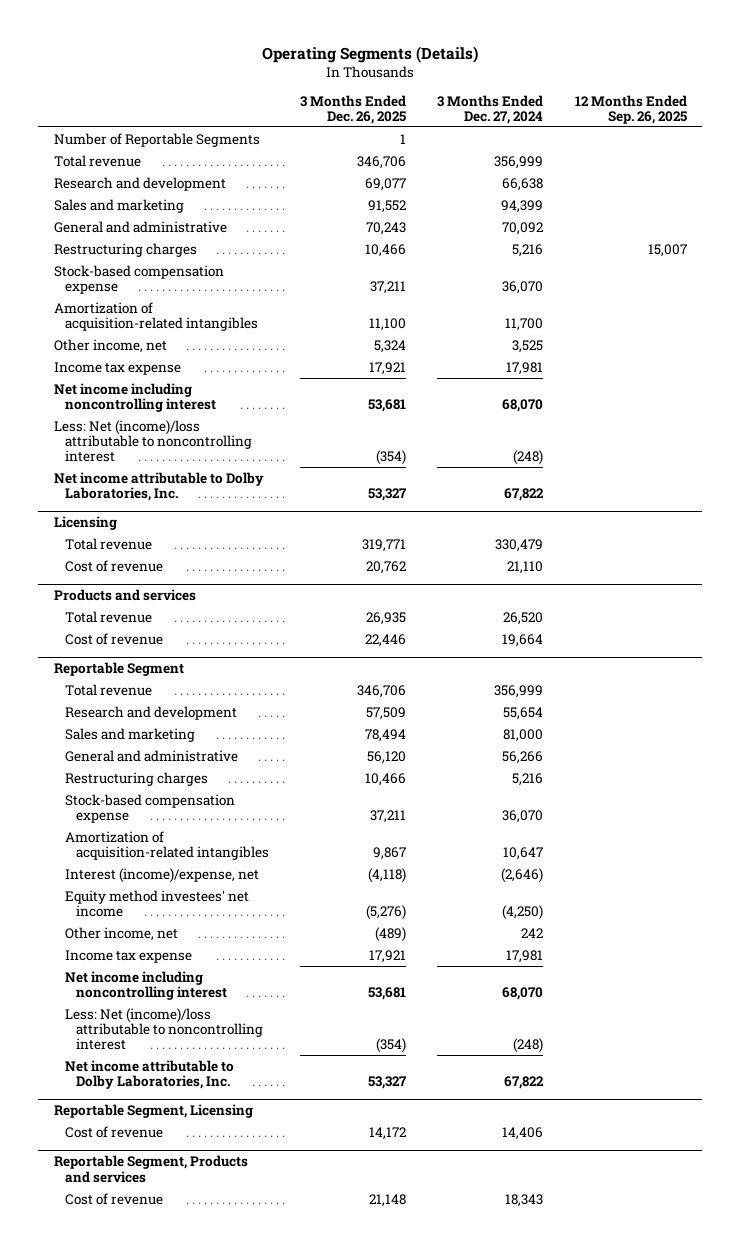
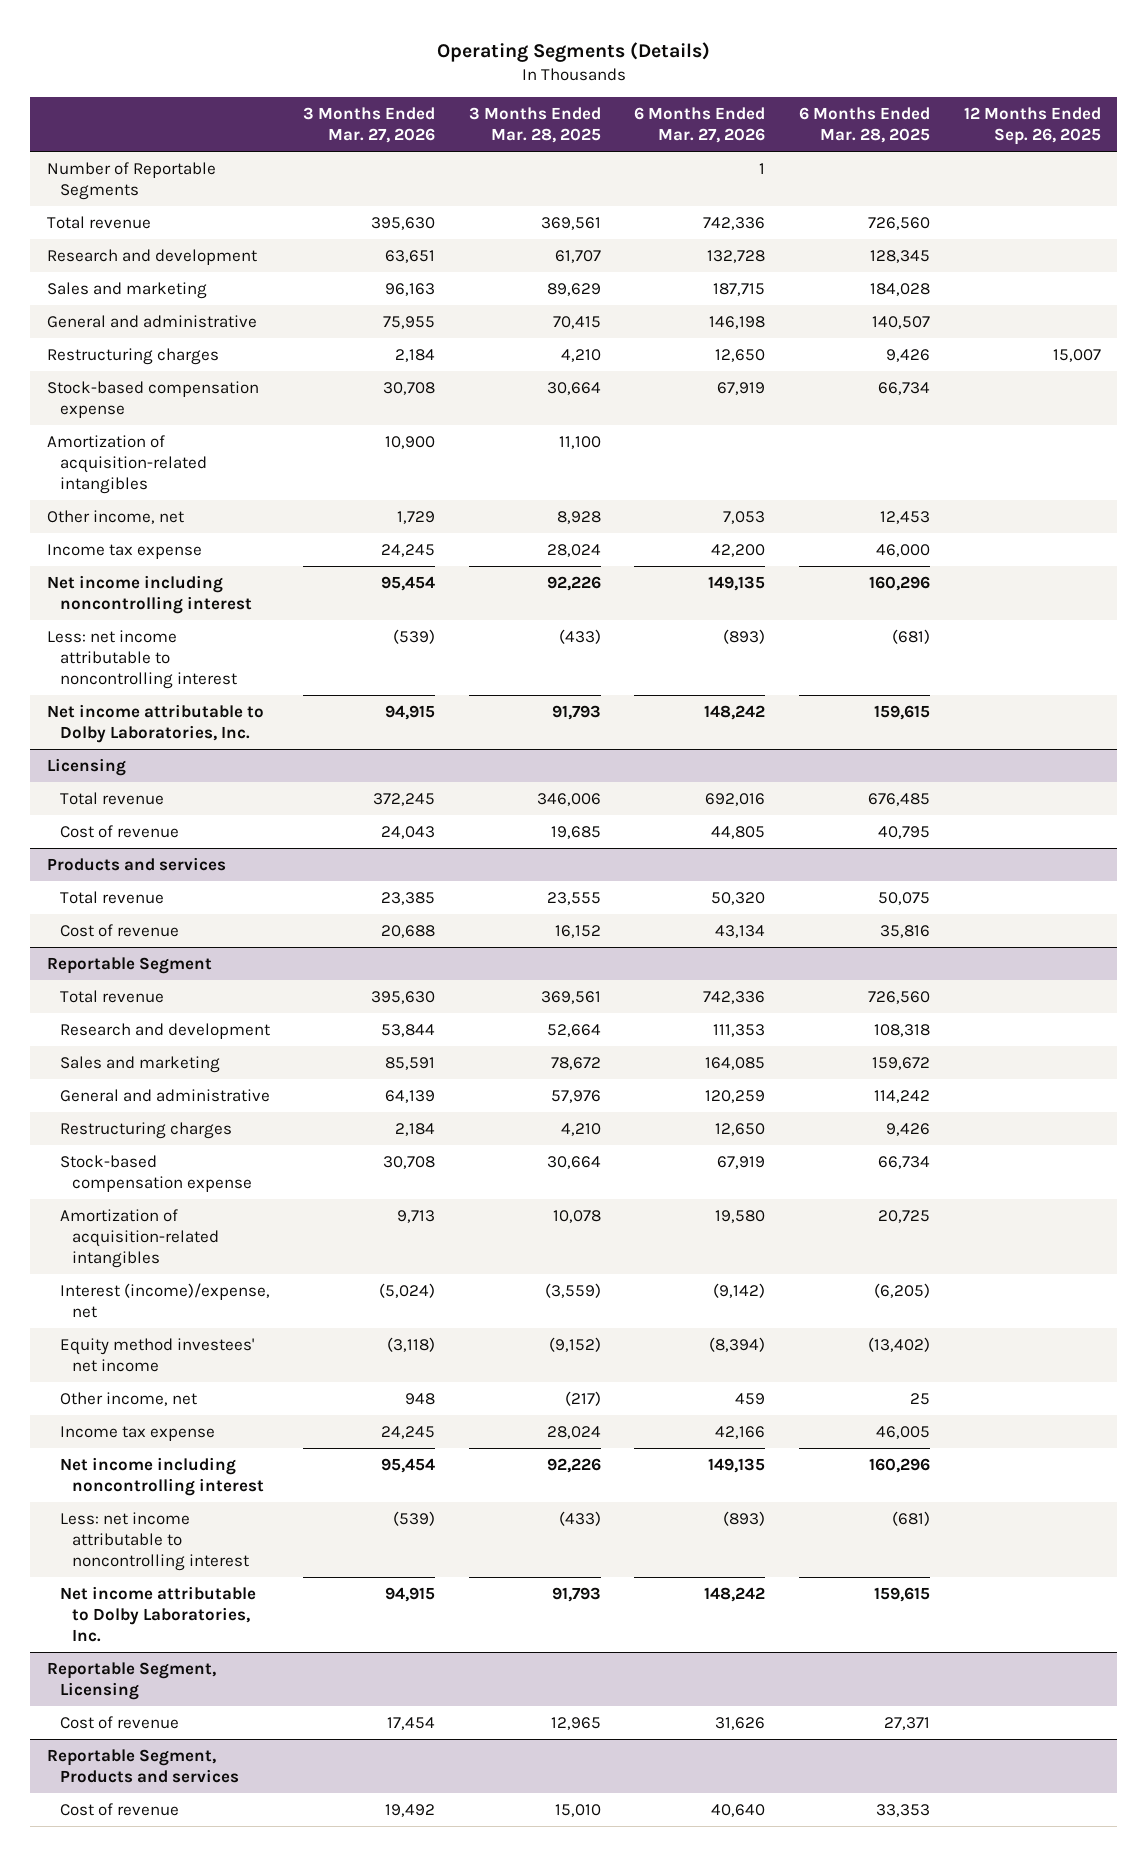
[300,94,407,124] 3 Months Ended Dec. 26, 2025 -> none
[437,94,544,124] 3 Months Ended Dec. 27, 2024 -> none
none -> [303,107,436,144] 3 Months Ended Mar. 27, 2026
none -> [468,107,601,144] 3 Months Ended Mar. 28, 2025
none -> [634,107,766,144] 6 Months Ended Mar. 27, 2026
none -> [799,107,931,144] 6 Months Ended Mar. 28, 2025
[53,419,252,463] Less: Net (income)/loss attributable to noncontrolling interest -> [47,629,237,690] Less: net income attributable to noncontrolling interest
[64,1007,264,1051] Less: Net (income)/loss attributable to noncontrolling interest -> [59,1511,250,1572] Less: net income attributable to noncontrolling interest

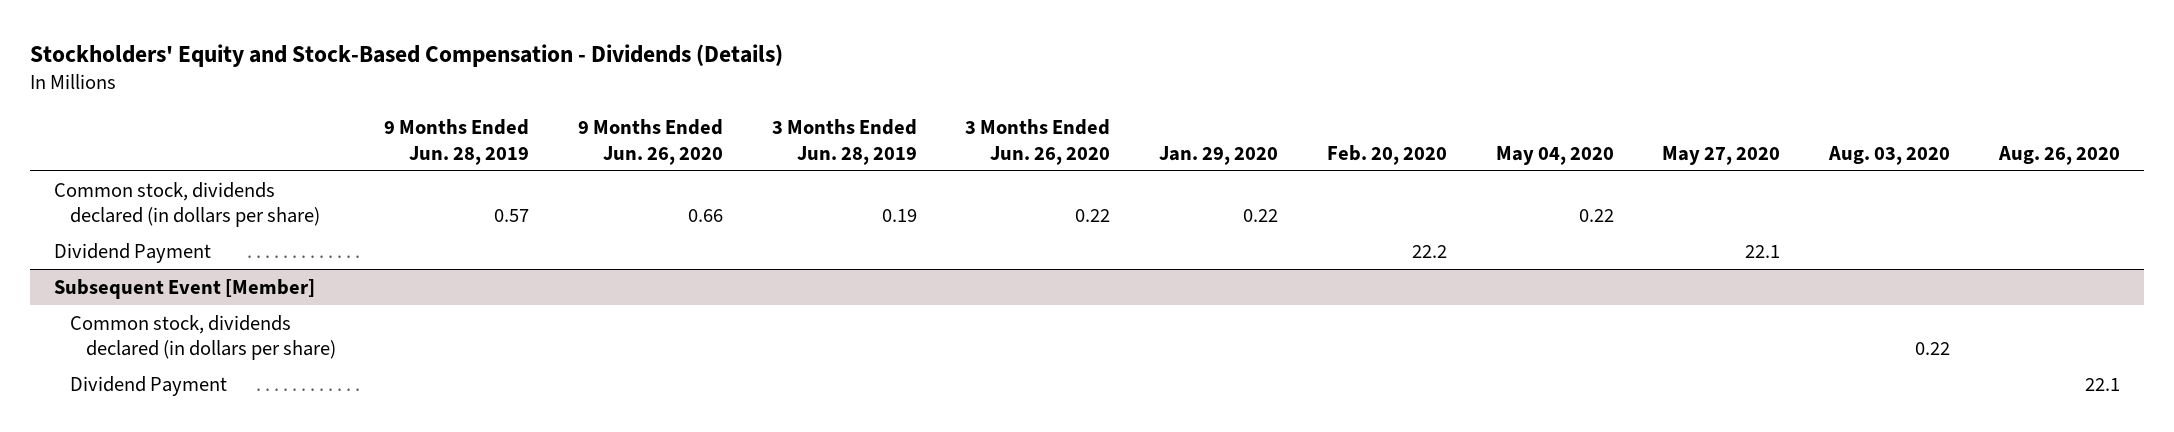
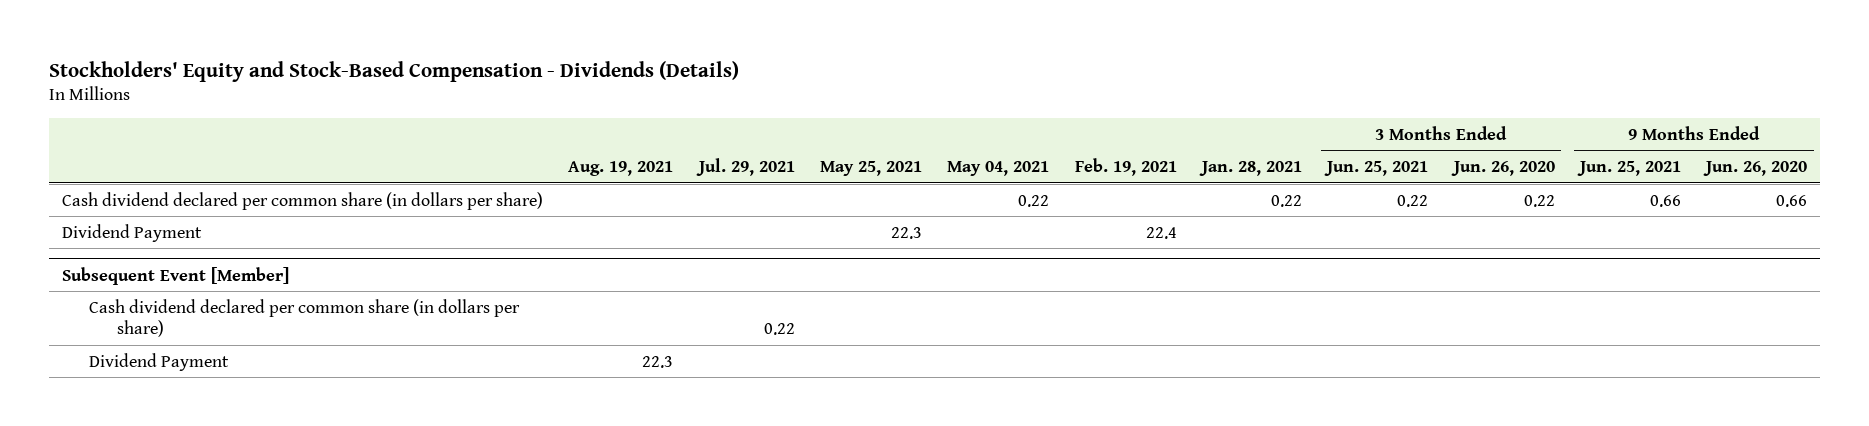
[384,119,530,165] 9 Months Ended Jun. 28, 2019 -> none
[771,119,917,165] 3 Months Ended Jun. 28, 2019 -> none
[1159,145,1279,165] Jan. 29, 2020 -> none
[1326,144,1447,165] Feb. 20, 2020 -> none
[1495,145,1614,165] May 04, 2020 -> none
[1662,145,1781,165] May 27, 2020 -> none
[1828,145,1951,165] Aug. 03, 2020 -> none
[1997,145,2120,165] Aug. 26, 2020 -> none
none -> [568,161,674,177] Aug. 19, 2021
none -> [695,158,795,177] Jul. 29, 2021
none -> [819,161,922,177] May 25, 2021
none -> [947,161,1050,177] May 04, 2021
none -> [1074,158,1177,177] Feb. 19, 2021
none -> [1198,161,1302,177] Jan. 28, 2021
none -> [1324,161,1429,177] Jun. 25, 2021
none -> [1576,161,1681,177] Jun. 25, 2021
[54,181,320,227] Common stock, dividends declared (in dollars per share) -> [61,191,543,210] Cash dividend declared per common share (in dollars per share)
[69,314,336,360] Common stock, dividends declared (in dollars per share) -> [89,298,521,338] Cash dividend declared per common share (in dollars per share)

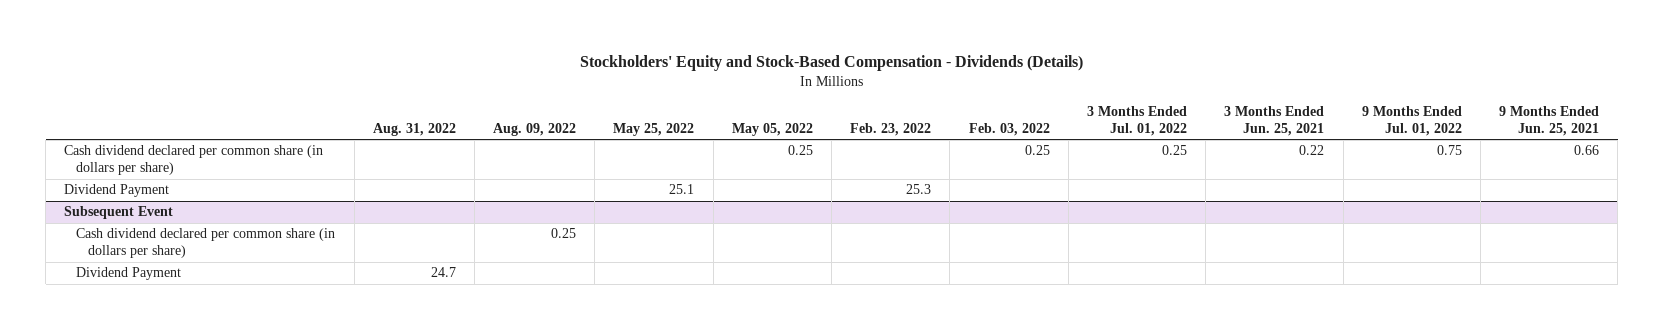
[568,161,674,177] Aug. 19, 2021 -> none
[695,158,795,177] Jul. 29, 2021 -> none
[819,161,922,177] May 25, 2021 -> none
[947,161,1050,177] May 04, 2021 -> none
[1074,158,1177,177] Feb. 19, 2021 -> none
[1198,161,1302,177] Jan. 28, 2021 -> none
[1450,161,1555,177] Jun. 26, 2020 -> none
[1703,161,1808,177] Jun. 26, 2020 -> none
none -> [372,122,456,136] Aug. 31, 2022
none -> [493,122,577,136] Aug. 09, 2022
none -> [613,122,695,136] May 25, 2022
none -> [731,122,813,136] May 05, 2022
none -> [850,122,932,136] Feb. 23, 2022
none -> [968,122,1050,136] Feb. 03, 2022
none -> [1087,105,1188,136] 3 Months Ended Jul. 01, 2022
none -> [1361,105,1462,136] 9 Months Ended Jul. 01, 2022
[61,266,289,285] Subsequent Event [Member] -> [64,206,174,220] Subsequent Event

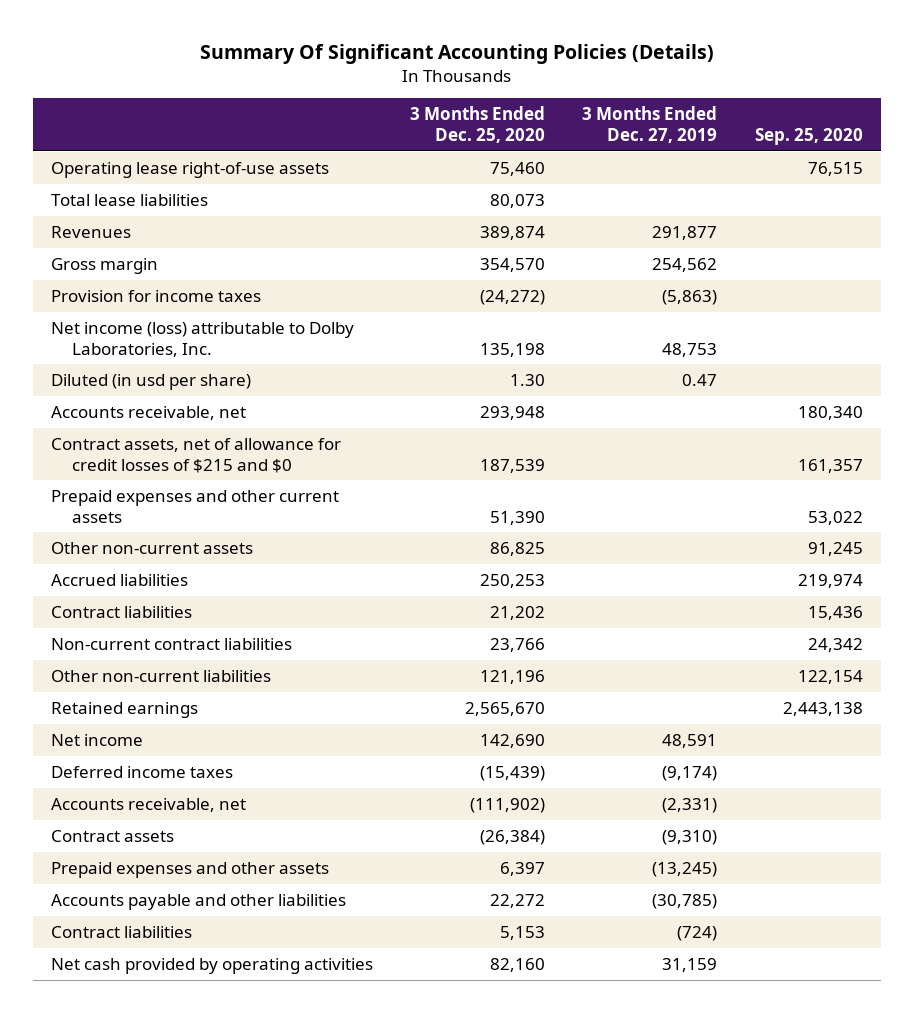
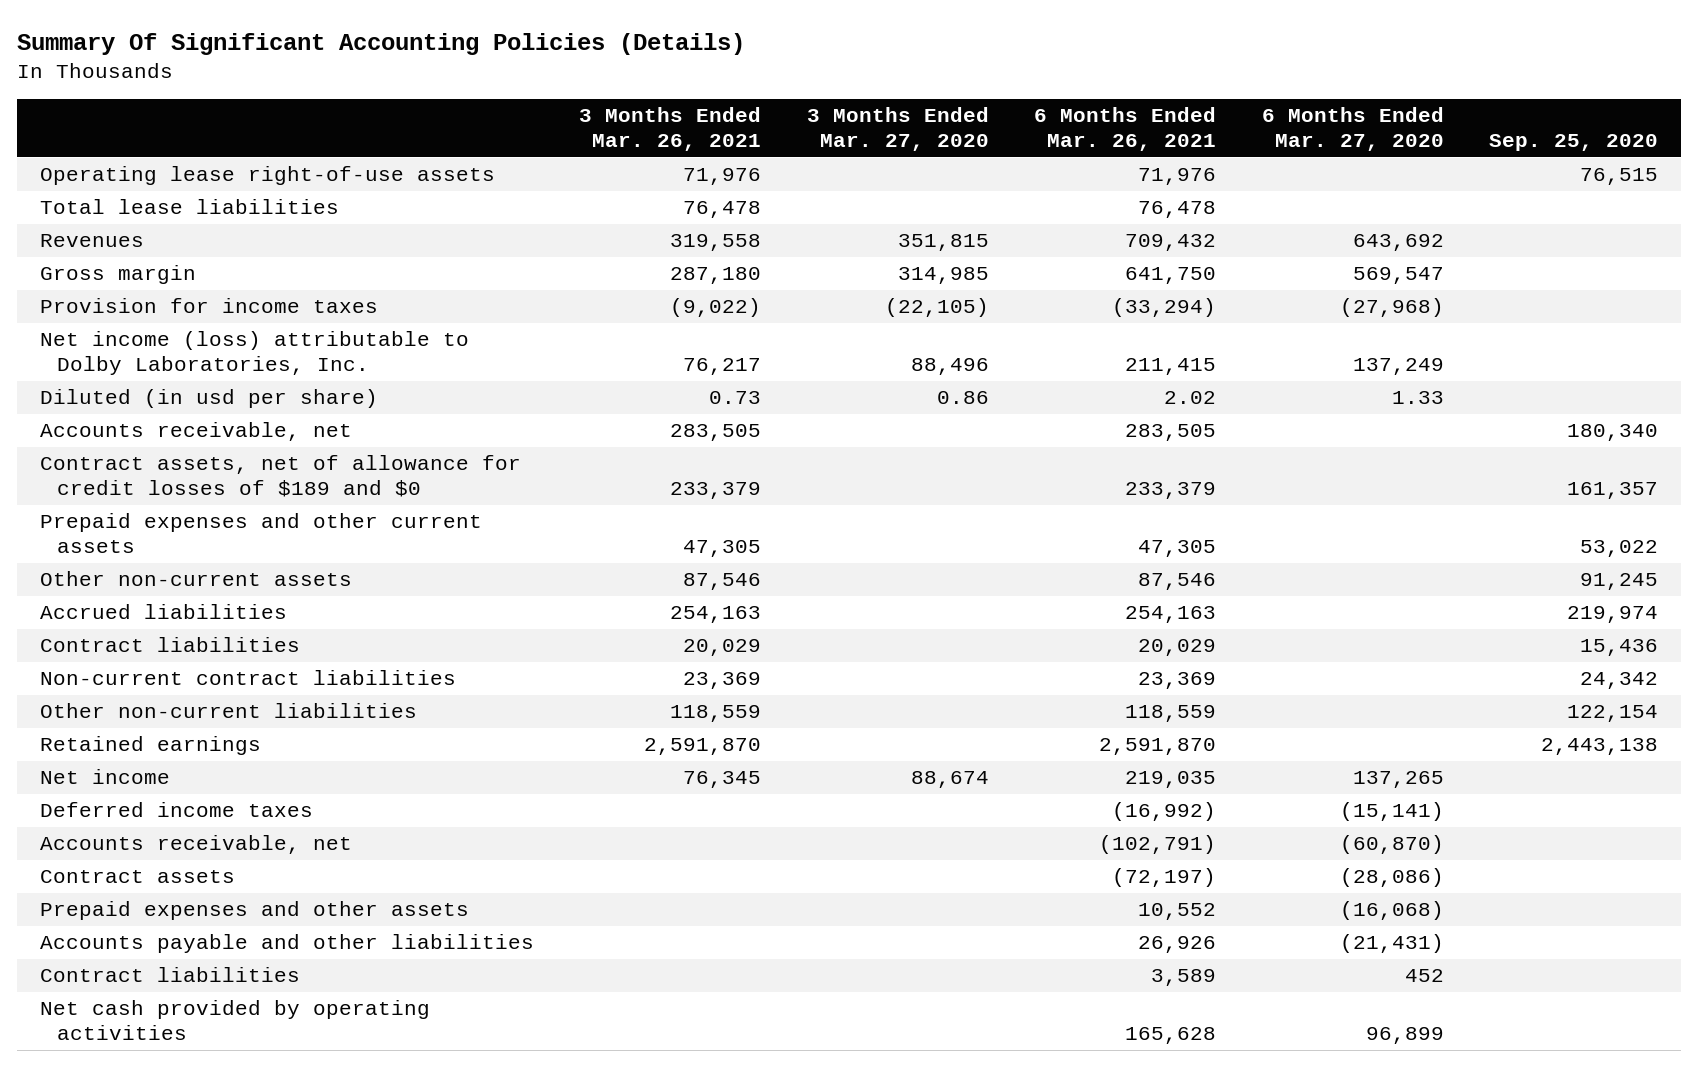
[410,106,546,144] 3 Months Ended Dec. 25, 2020 -> none
[582,106,718,144] 3 Months Ended Dec. 27, 2019 -> none
none -> [579,107,762,152] 3 Months Ended Mar. 26, 2021
none -> [806,107,989,152] 3 Months Ended Mar. 27, 2020
none -> [1034,107,1217,152] 6 Months Ended Mar. 26, 2021
none -> [1261,107,1444,152] 6 Months Ended Mar. 27, 2020
[51,437,342,473] Contract assets, net of allowance for credit losses of $215 and $0 -> [39,455,521,498] Contract assets, net of allowance for credit losses of $189 and $0

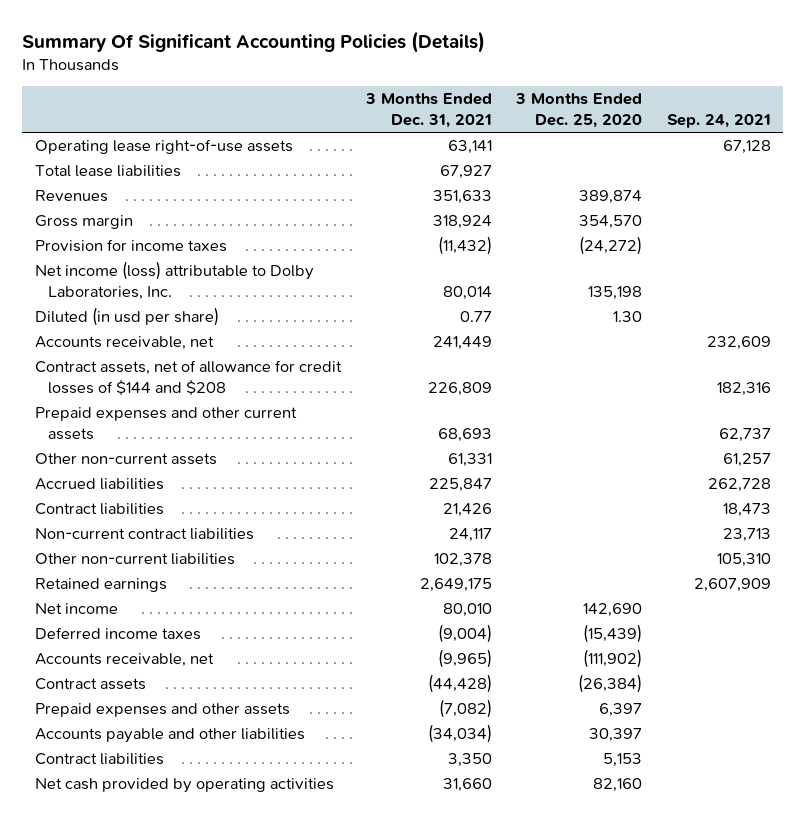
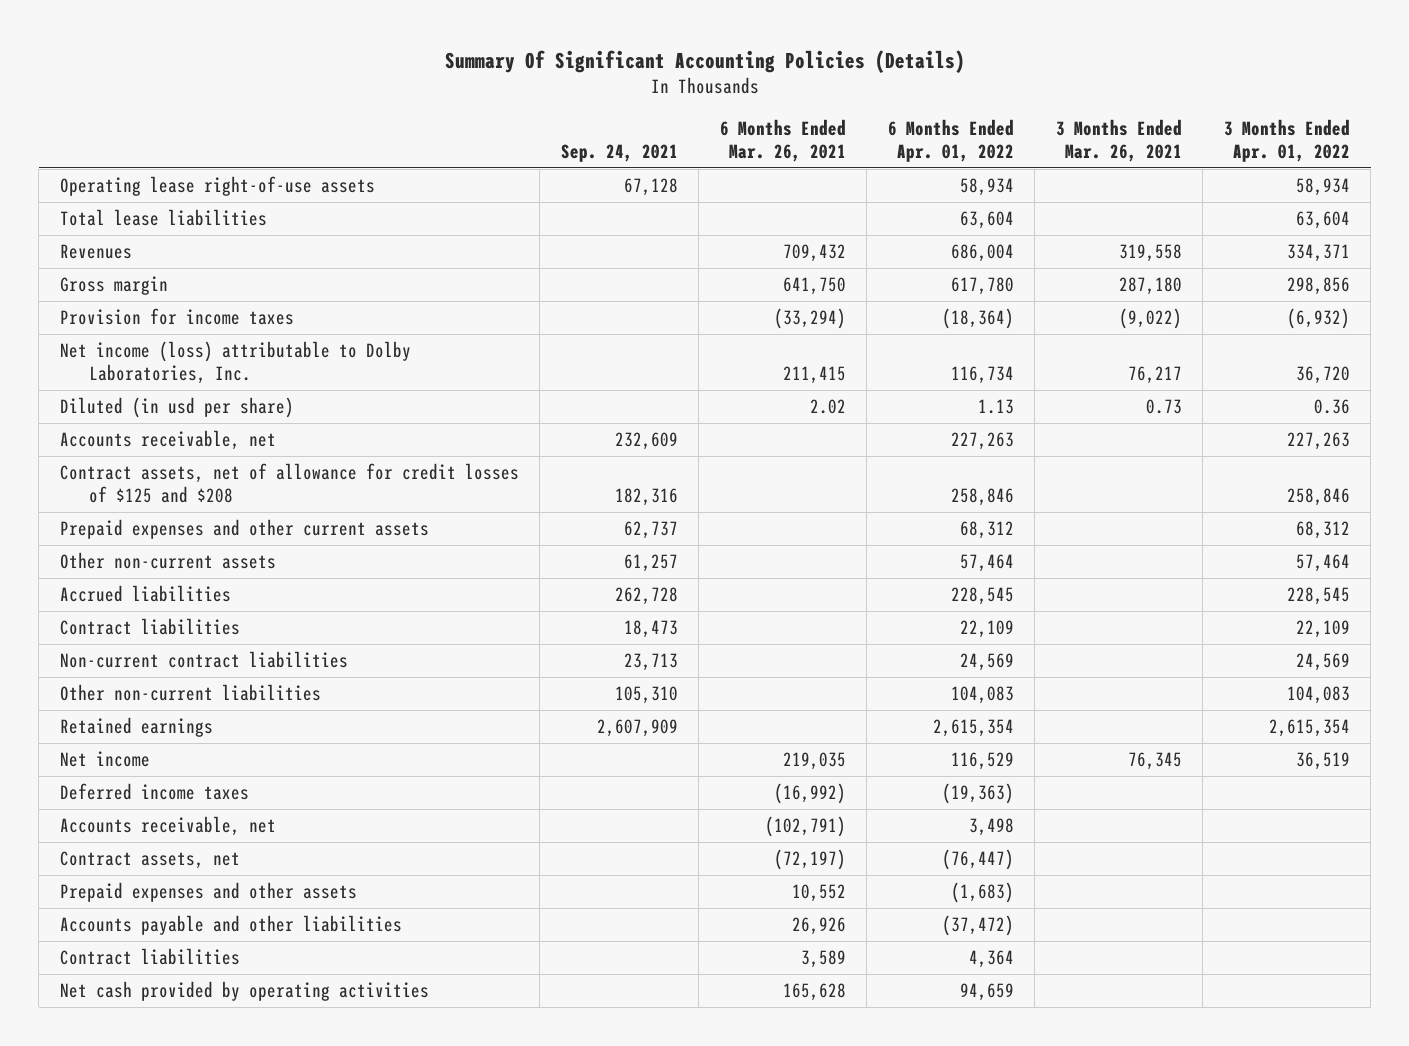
[364,93,492,128] 3 Months Ended Dec. 31, 2021 -> none
[515,93,643,128] 3 Months Ended Dec. 25, 2020 -> none
none -> [719,119,846,163] 6 Months Ended Mar. 26, 2021
none -> [887,119,1014,163] 6 Months Ended Apr. 01, 2022
none -> [1055,119,1182,163] 3 Months Ended Mar. 26, 2021
none -> [1223,119,1350,163] 3 Months Ended Apr. 01, 2022
[34,360,342,395] Contract assets, net of allowance for credit losses of $144 and $208 -> [59,462,519,503] Contract assets, net of allowance for credit losses of $125 and $208
[34,678,146,691] Contract assets -> [59,850,240,869] Contract assets, net

